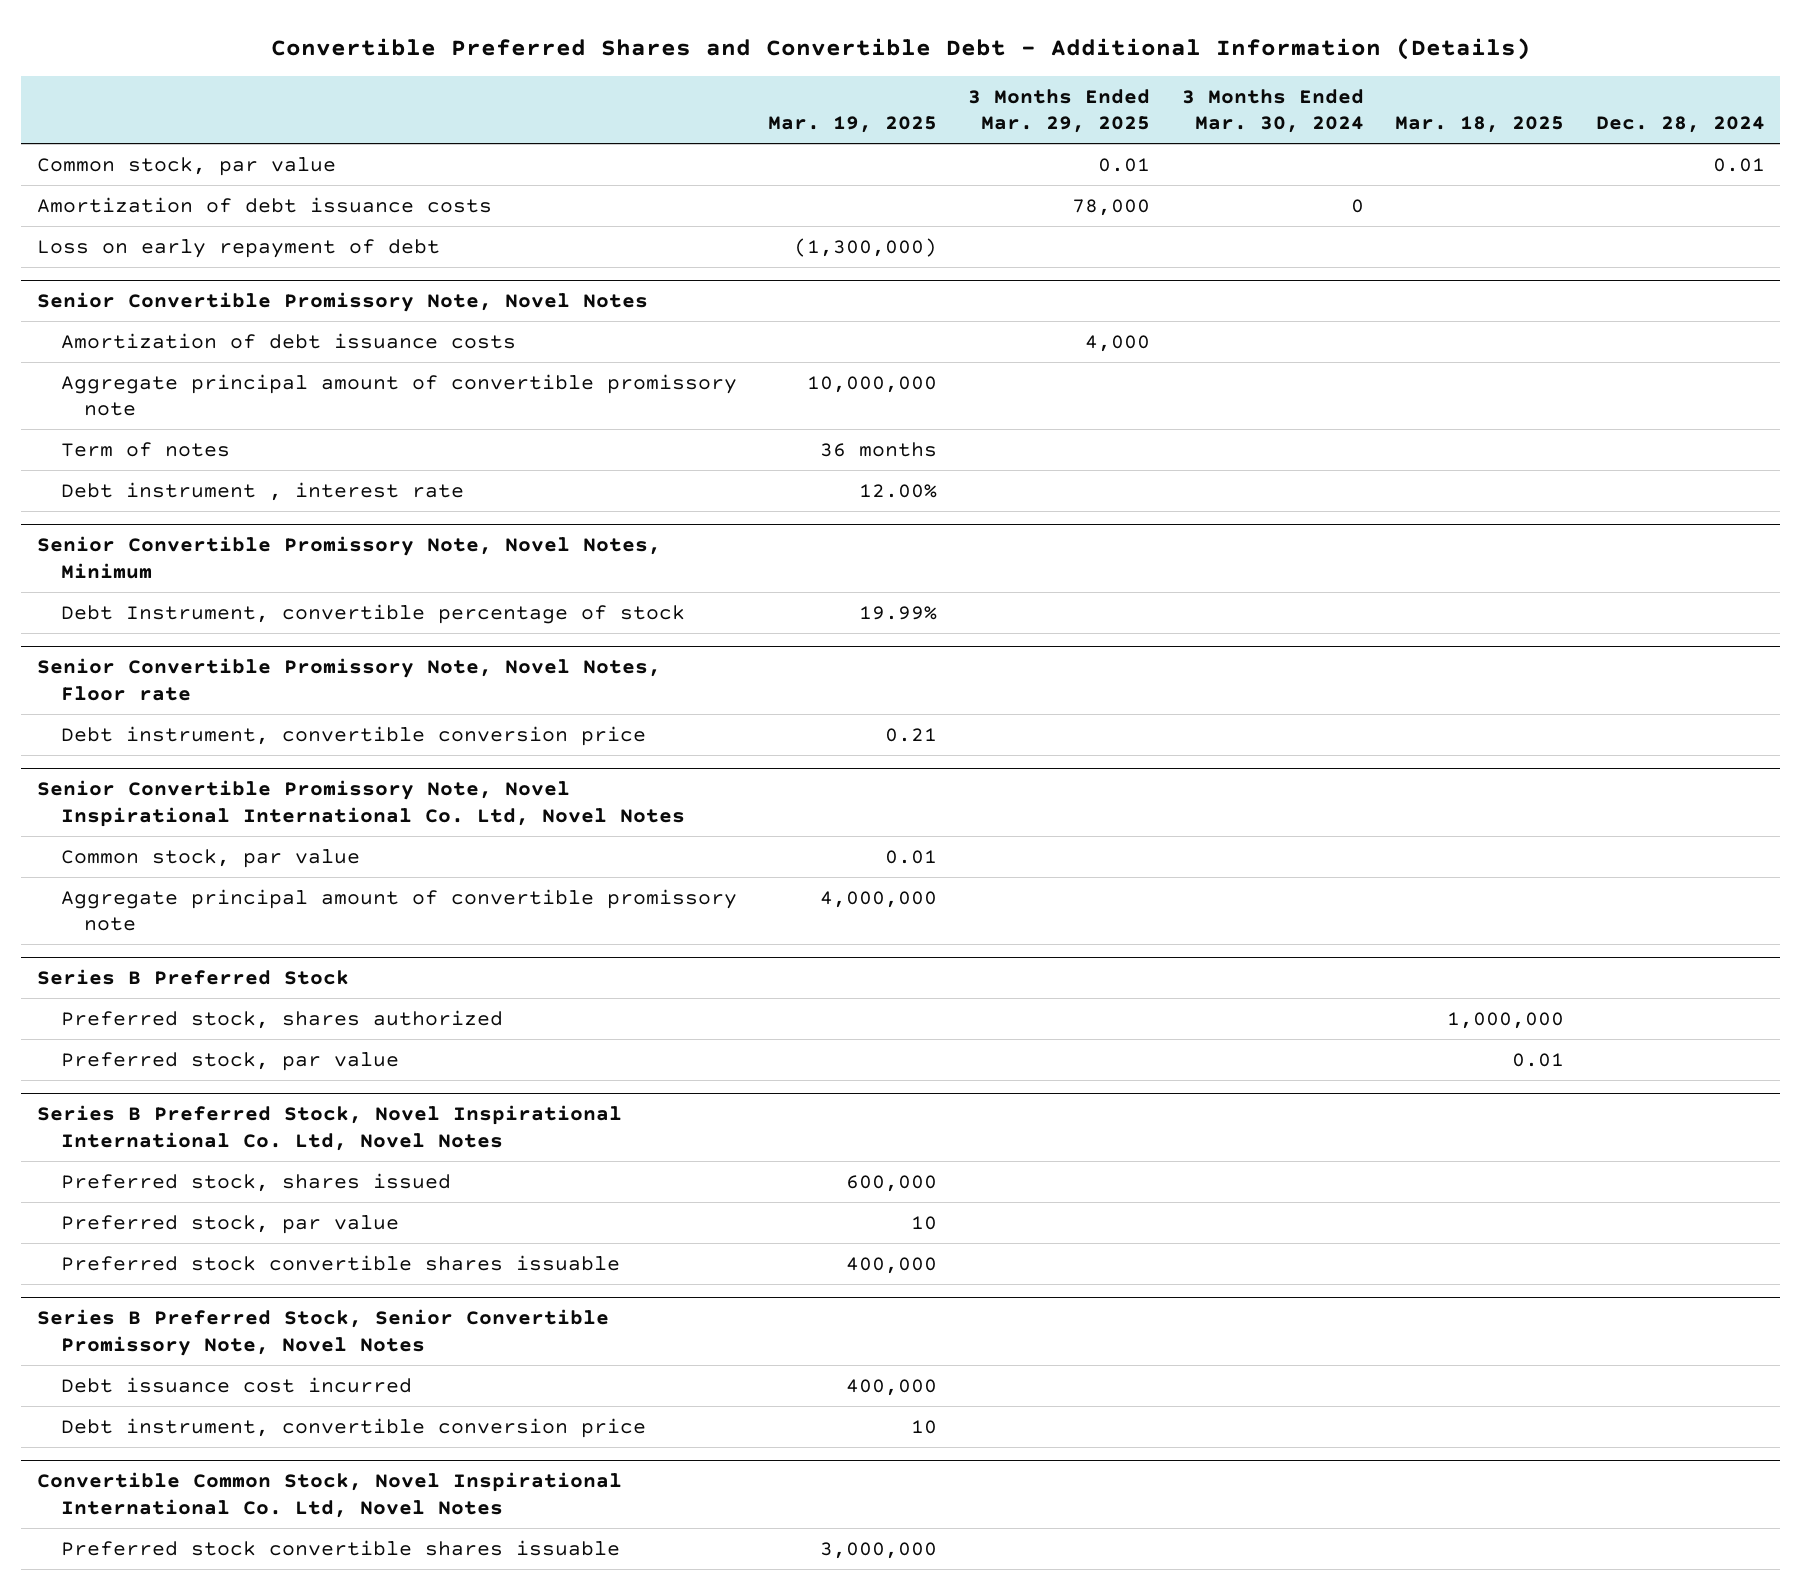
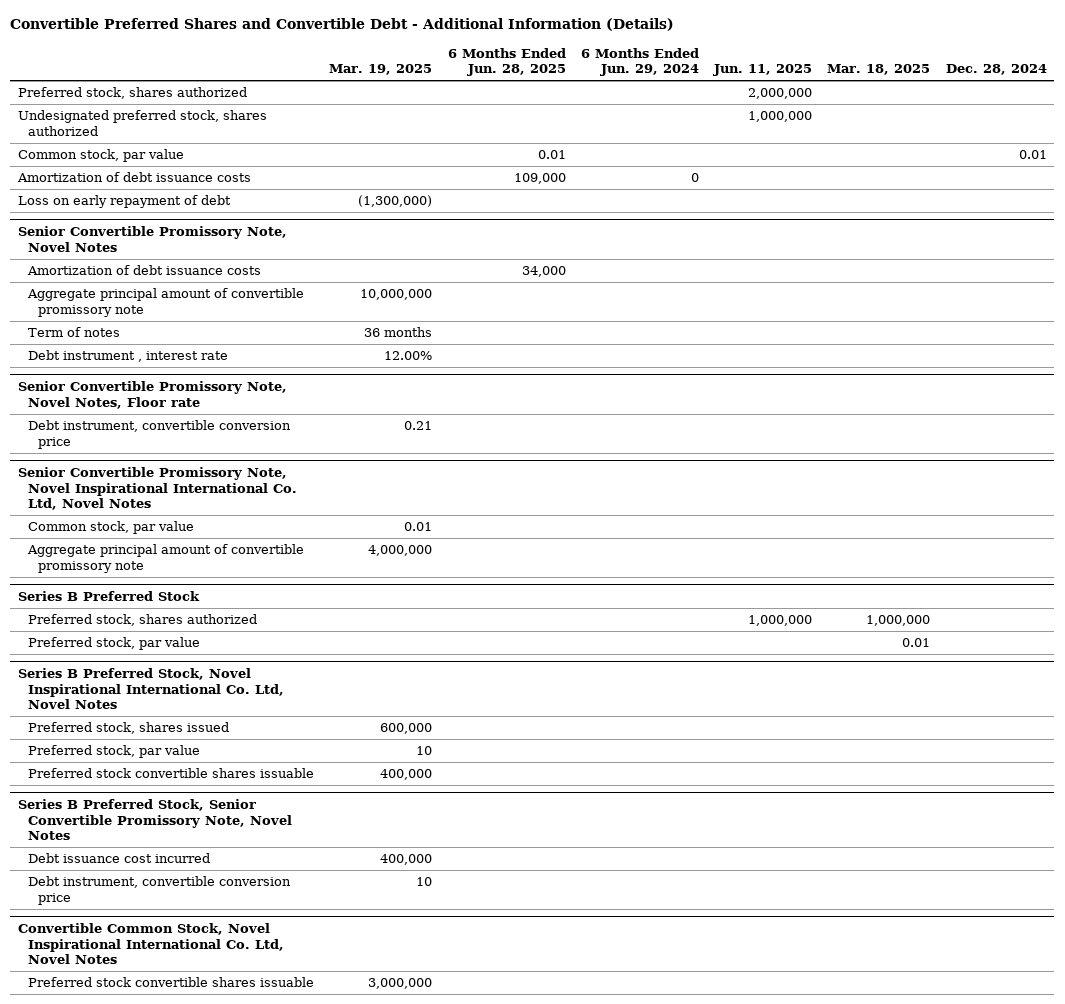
[968,88,1151,134] 3 Months Ended Mar. 29, 2025 -> none
[1181,88,1364,134] 3 Months Ended Mar. 30, 2024 -> none
none -> [447,47,566,77] 6 Months Ended Jun. 28, 2025
none -> [580,47,699,77] 6 Months Ended Jun. 29, 2024
none -> [713,64,813,77] Jun. 11, 2025
none -> [17,86,247,99] Preferred stock, shares authorized
none -> [17,109,267,136] Undesignated preferred stock, shares authorized
[37,535,662,579] Senior Convertible Promissory Note, Novel Notes, Minimum -> none
[60,603,685,624] Debt Instrument, convertible percentage of stock -> none

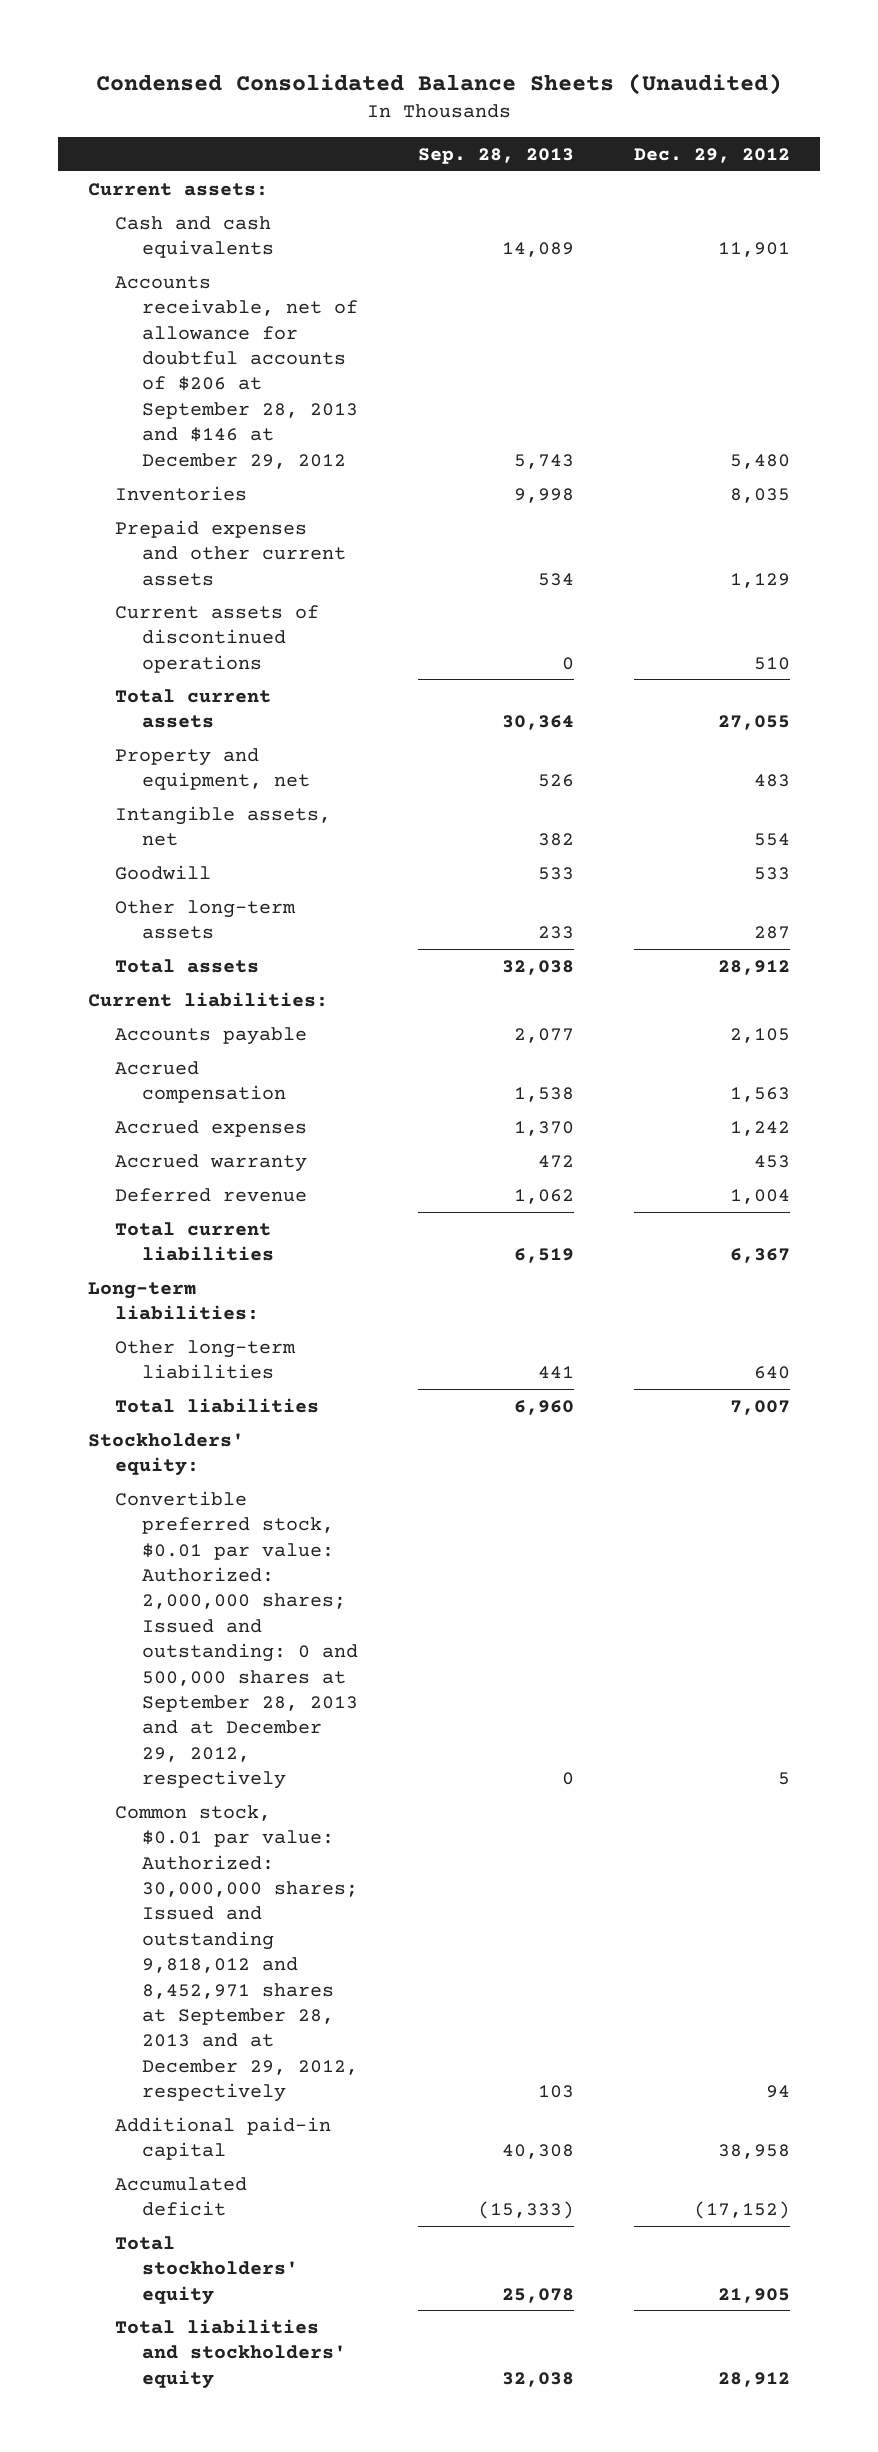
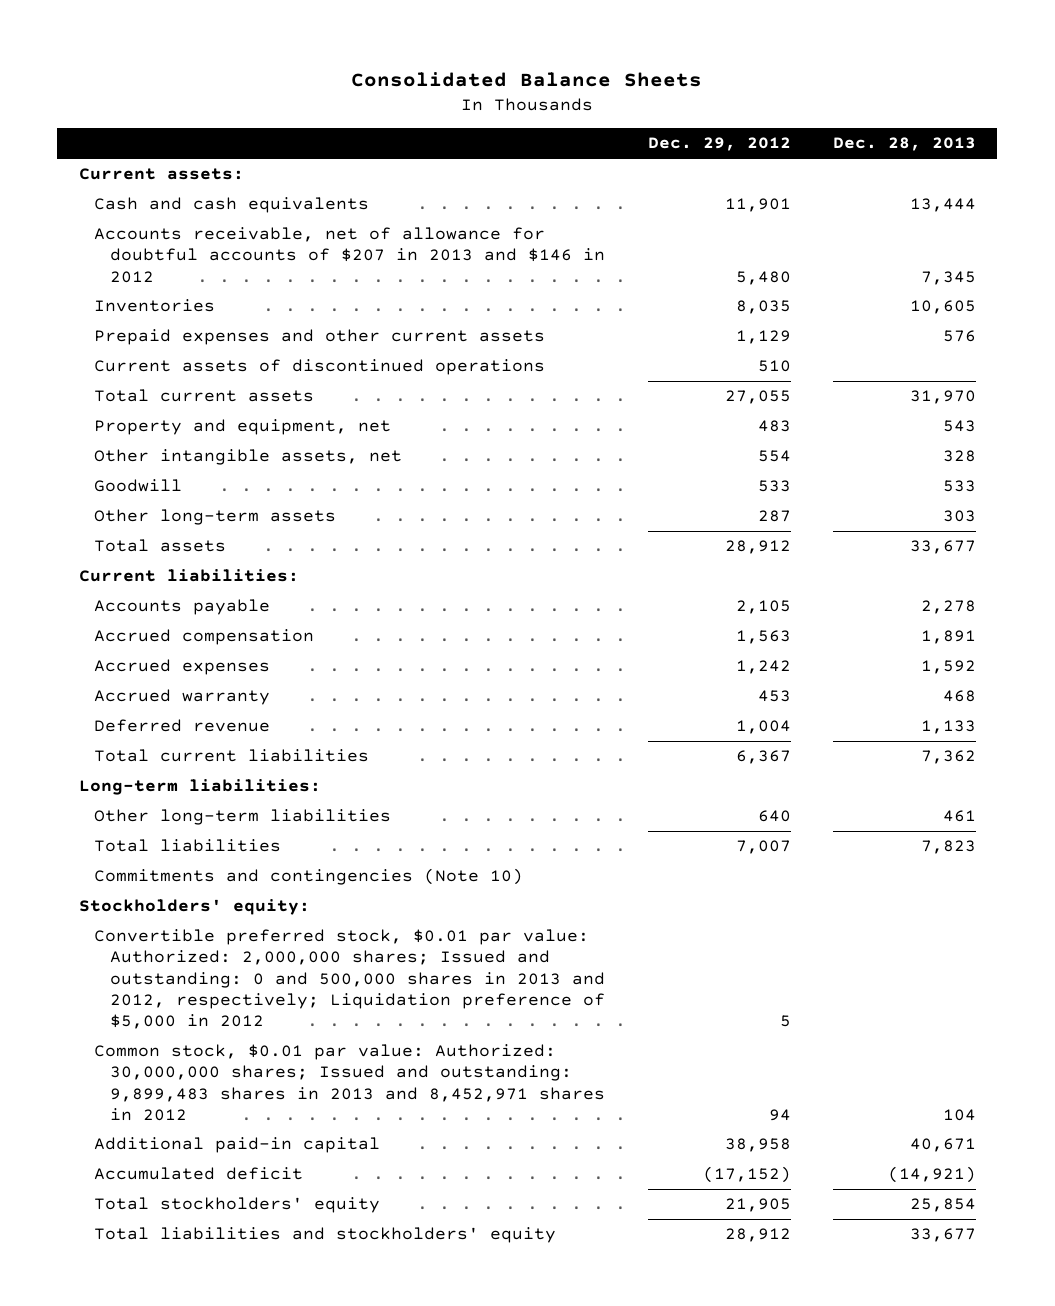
[96,72,783,95] Condensed Consolidated Balance Sheets (Unaudited) -> [351,71,703,87] Consolidated Balance Sheets
[418,147,575,164] Sep. 28, 2013 -> none
none -> [832,137,976,152] Dec. 28, 2013
[115,275,359,469] Accounts receivable, net of allowance for doubtful accounts of $206 at September 28, 2013 and $146 at December 29, 2012 -> [94,227,606,283] Accounts receivable, net of allowance for doubtful accounts of $207 in 2013 and $146 in 2012
[115,805,332,847] Intangible assets, net -> [94,449,403,466] Other intangible assets, net
none -> [94,868,524,886] Commitments and contingencies (Note 10)
[115,1490,359,1790] Convertible preferred stock, $0.01 par value: Authorized: 2,000,000 shares; Issued and outstanding: 0 and 500,000 shares at September 28, 2013 and at December 29, 2012, respectively -> [94,929,606,1030] Convertible preferred stock, $0.01 par value: Authorized: 2,000,000 shares; Issued and outstanding: 0 and 500,000 shares in 2013 and 2012, respectively; Liquidation preference of $5,000 in 2012
[115,1804,359,2103] Common stock, $0.01 par value: Authorized: 30,000,000 shares; Issued and outstanding 9,818,012 and 8,452,971 shares at September 28, 2013 and at December 29, 2012, respectively -> [94,1044,606,1121] Common stock, $0.01 par value: Authorized: 30,000,000 shares; Issued and outstanding: 9,899,483 shares in 2013 and 8,452,971 shares in 2012

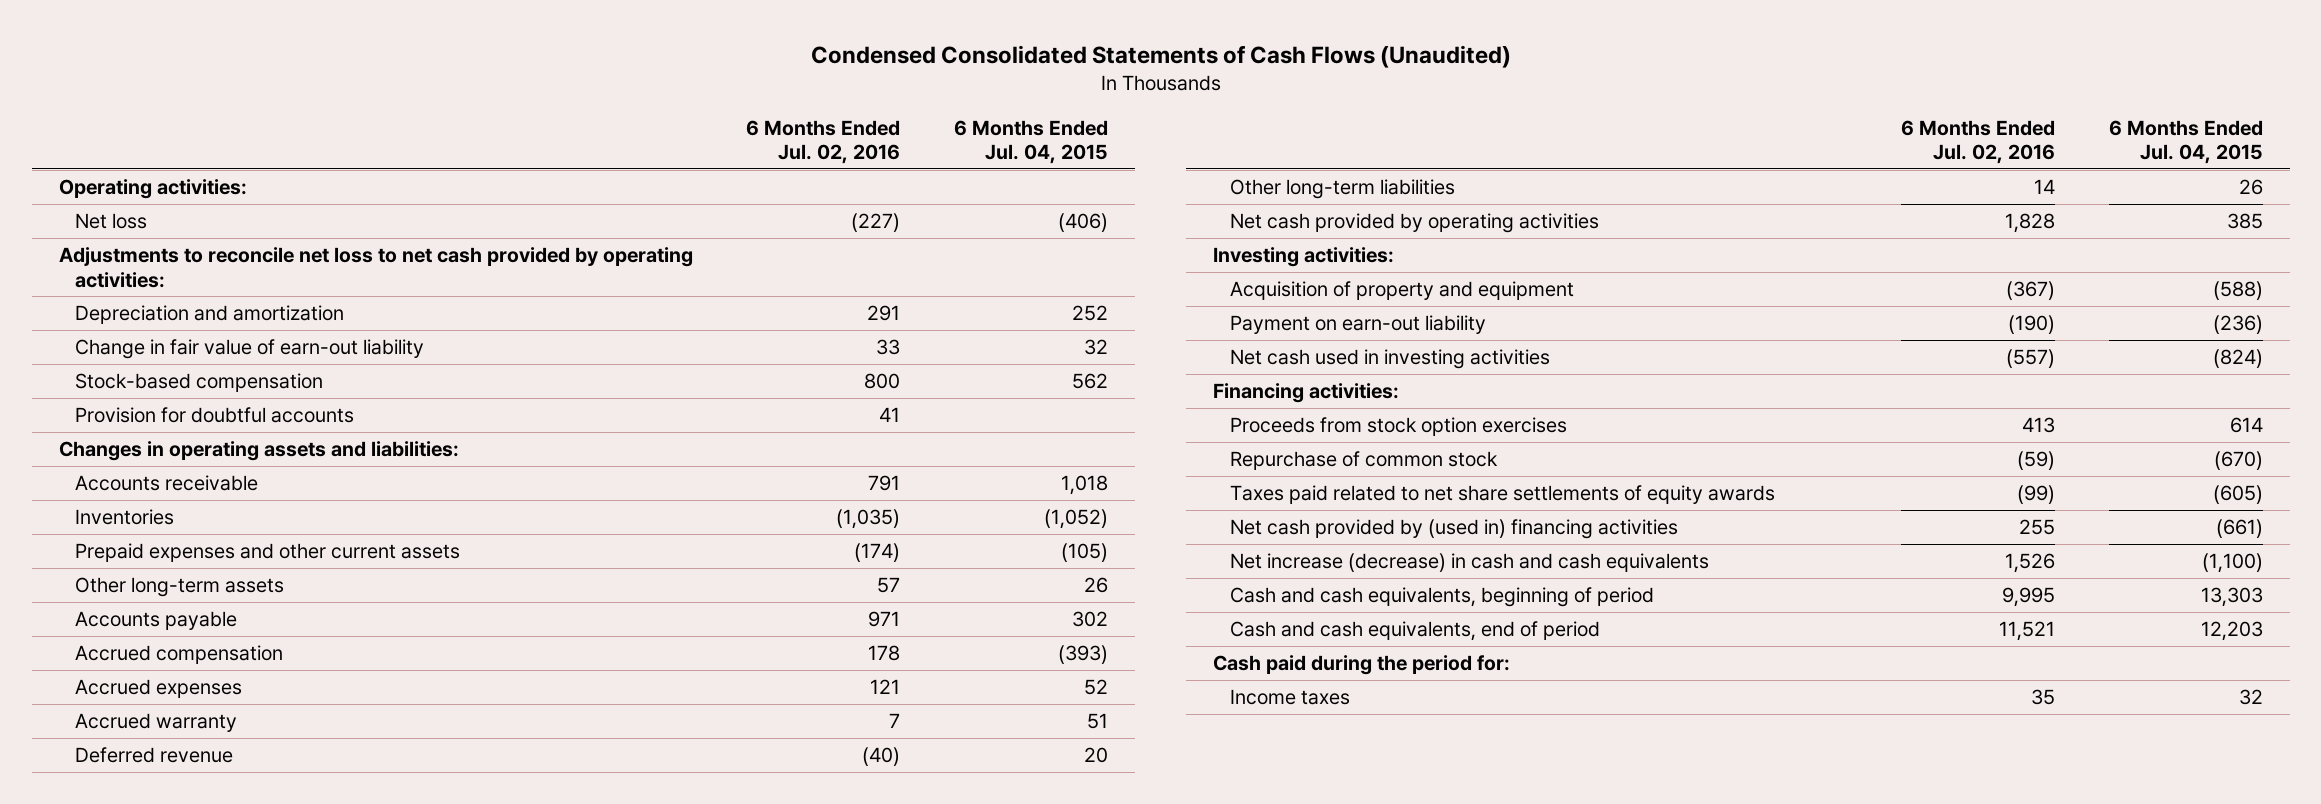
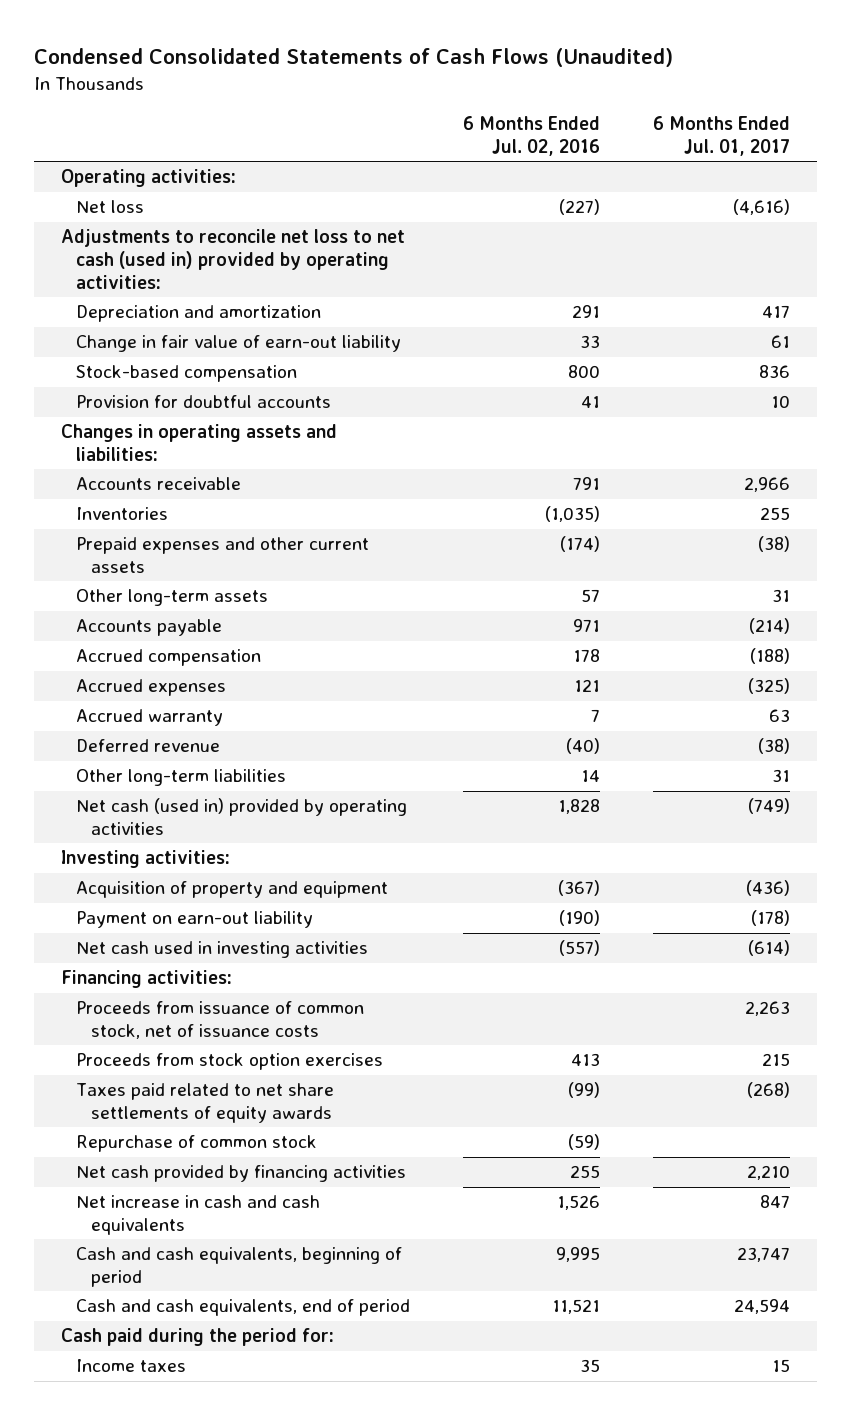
[954,119,1109,164] 6 Months Ended Jul. 04, 2015 -> none
none -> [653,116,791,156] 6 Months Ended Jul. 01, 2017
[58,247,693,288] Adjustments to reconcile net loss to net cash provided by operating activities: -> [61,229,406,289] Adjustments to reconcile net loss to net cash (used in) provided by operating activities:
[1229,213,1599,234] Net cash provided by operating activities -> [75,798,407,835] Net cash (used in) provided by operating activities
none -> [75,1001,364,1039] Proceeds from issuance of common stock, net of issuance costs
[1229,451,1498,471] Repurchase of common stock -> [75,1135,317,1153] Repurchase of common stock
[1229,519,1678,540] Net cash provided by (used in) financing activities -> [75,1165,406,1183] Net cash provided by financing activities
[1229,553,1709,573] Net increase (decrease) in cash and cash equivalents -> [75,1195,320,1235] Net increase in cash and cash equivalents

